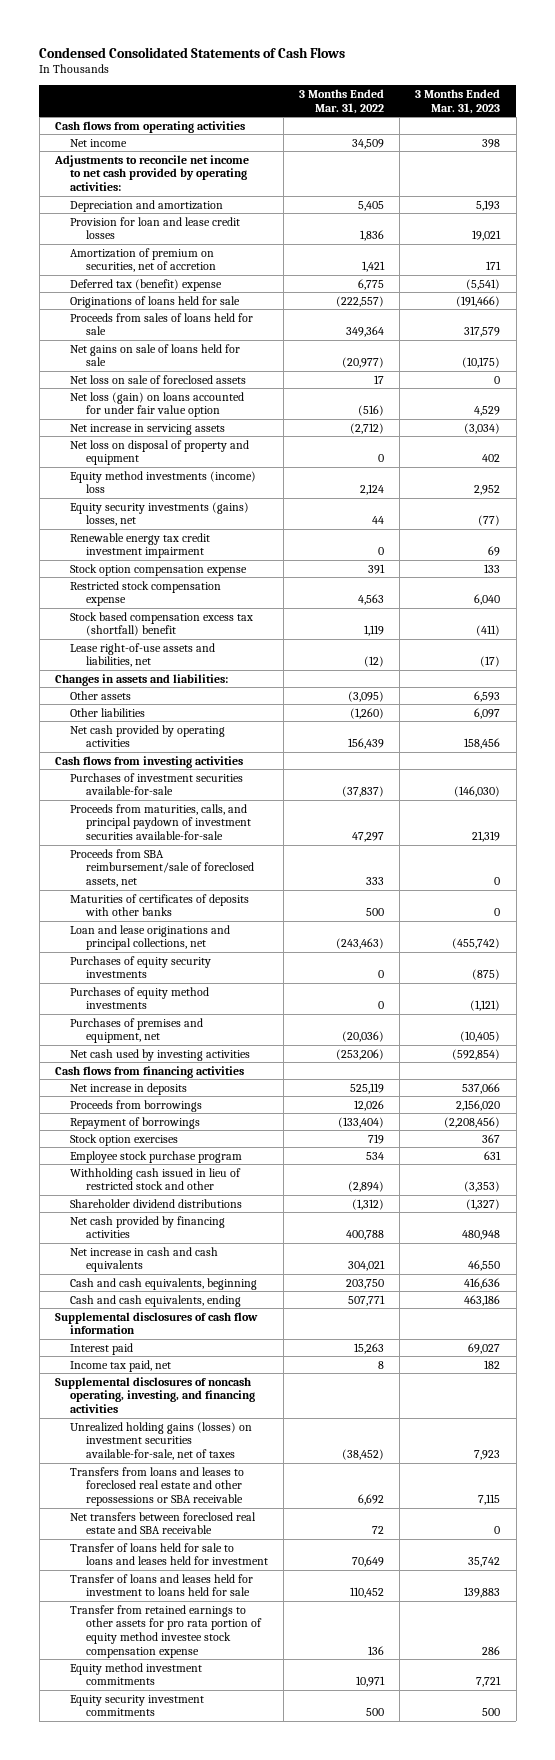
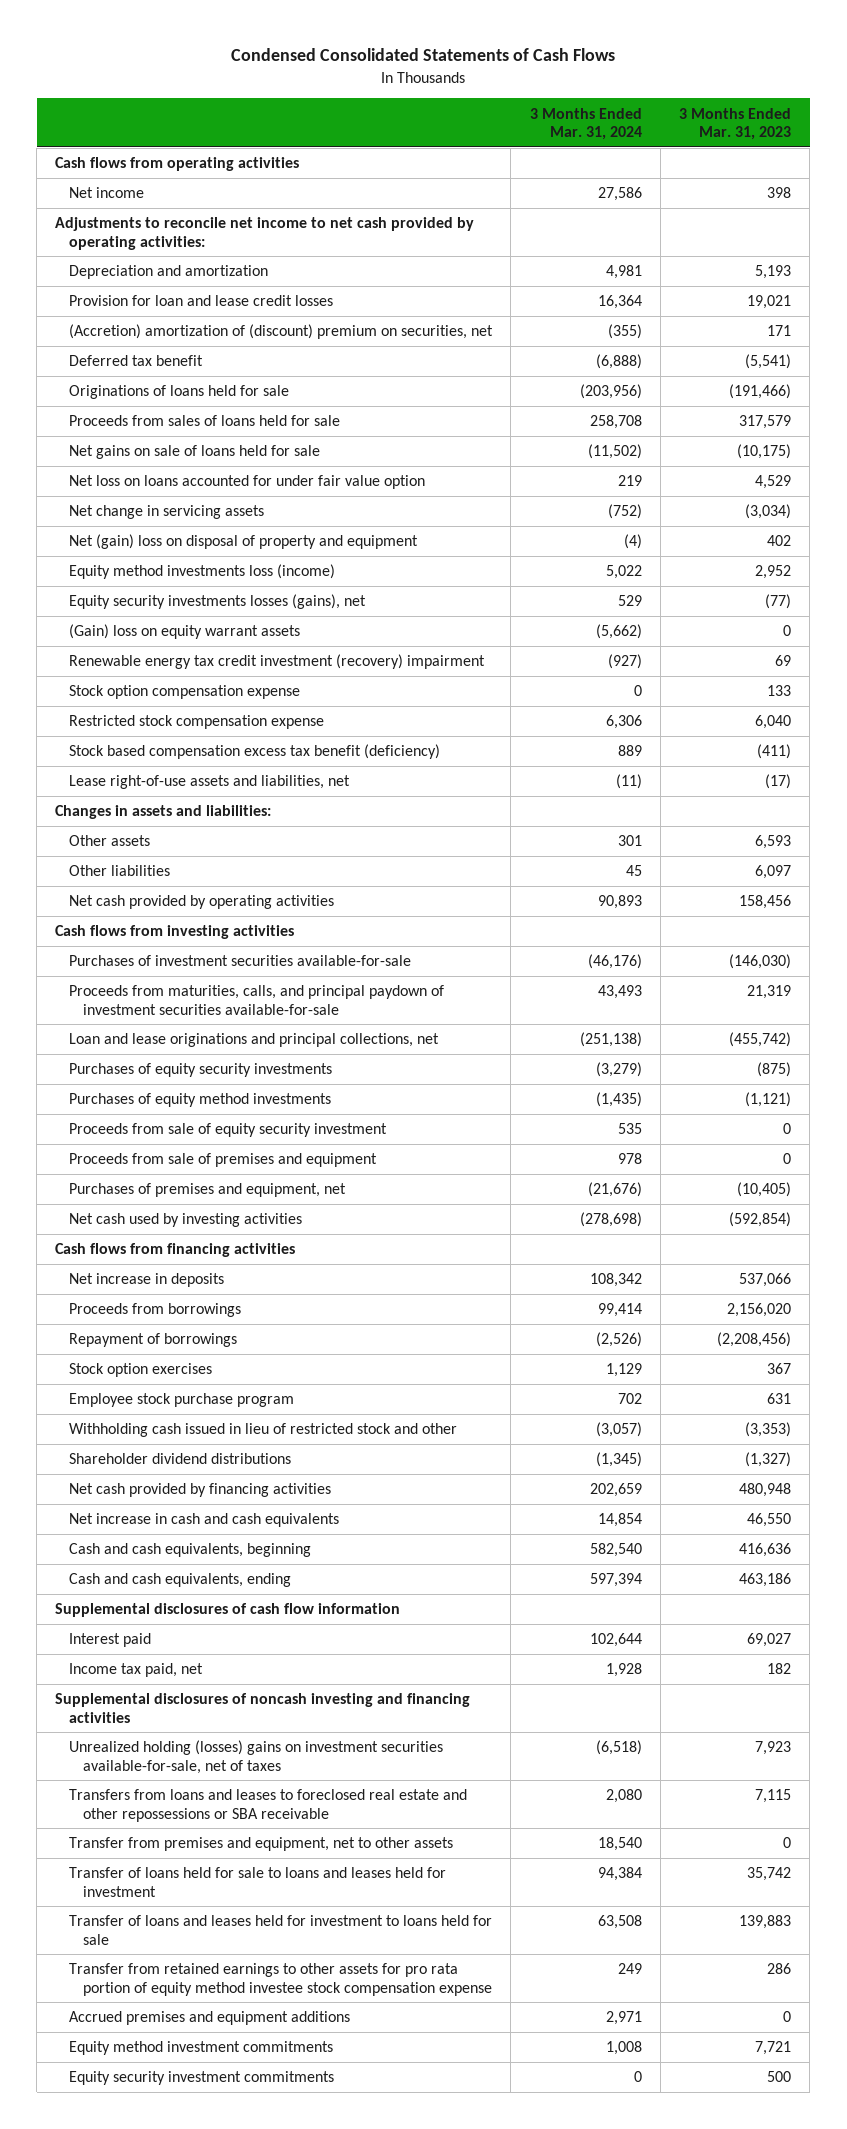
[299,88,385,114] 3 Months Ended Mar. 31, 2022 -> none
none -> [529,107,642,140] 3 Months Ended Mar. 31, 2024
[70,247,216,273] Amortization of premium on securities, net of accretion -> [69,324,494,340] (Accretion) amortization of (discount) premium on securities, net
[70,278,223,291] Deferred tax (benefit) expense -> [69,355,204,367] Deferred tax benefit
[70,374,247,384] Net loss on sale of foreclosed assets -> none
[70,391,245,418] Net loss (gain) on loans accounted for under fair value option -> [69,475,426,490] Net loss on loans accounted for under fair value option
[70,423,226,435] Net increase in servicing assets -> [69,505,265,520] Net change in servicing assets
[70,439,250,466] Net loss on disposal of property and equipment -> [69,534,419,550] Net (gain) loss on disposal of property and equipment
[70,470,257,494] Equity method investments (income) loss -> [69,564,336,580] Equity method investments loss (income)
[70,501,250,527] Equity security investments (gains) losses, net -> [69,594,367,610] Equity security investments losses (gains), net
none -> [69,624,301,640] (Gain) loss on equity warrant assets
[70,532,211,559] Renewable energy tax credit investment impairment -> [69,654,486,670] Renewable energy tax credit investment (recovery) impairment
[70,611,254,637] Stock based compensation excess tax (shortfall) benefit -> [69,744,441,760] Stock based compensation excess tax benefit (deficiency)
[70,848,254,888] Proceeds from SBA reimbursement/sale of foreclosed assets, net -> none
[70,893,250,917] Maturities of certificates of deposits with other banks -> none
none -> [69,1123,388,1138] Proceeds from sale of equity security investment
none -> [69,1153,378,1168] Proceeds from sale of premises and equipment
[54,1376,256,1414] Supplemental disclosures of noncash operating, investing, and financing activities -> [55,1693,471,1723] Supplemental disclosures of noncash investing and financing activities
[70,1421,253,1461] Unrealized holding gains (losses) on investment securities available-for-sale, net of taxes -> [69,1740,444,1774] Unrealized holding (losses) gains on investment securities available-for-sale, net of taxes
[70,1511,257,1535] Net transfers between foreclosed real estate and SBA receivable -> none
none -> [69,1837,454,1852] Transfer from premises and equipment, net to other assets
none -> [69,2011,351,2026] Accrued premises and equipment additions

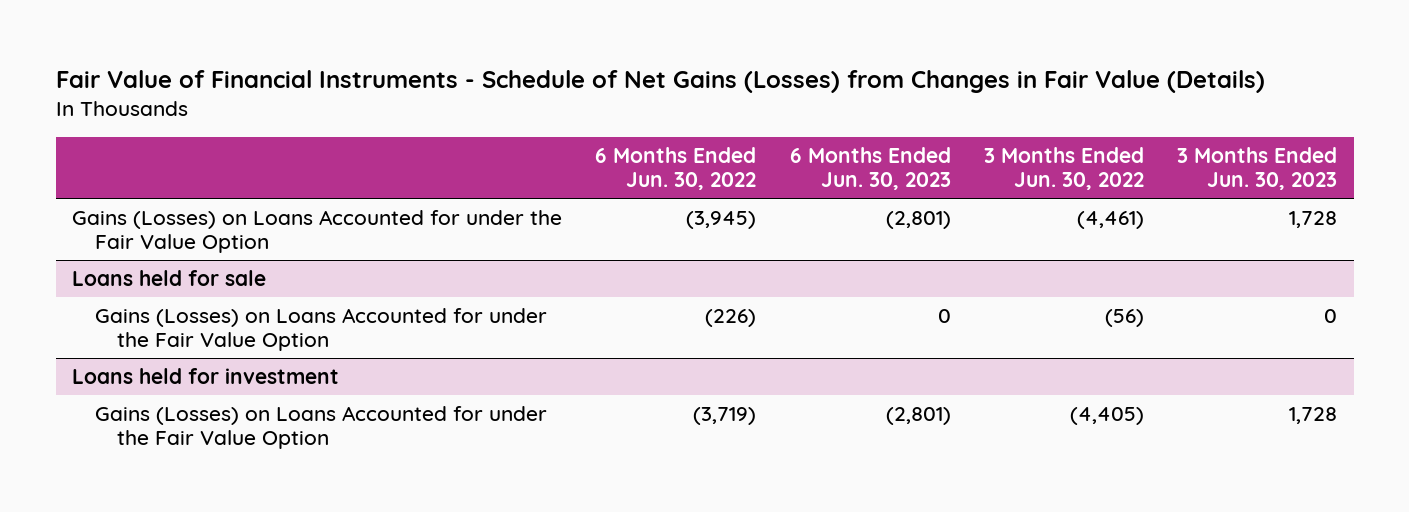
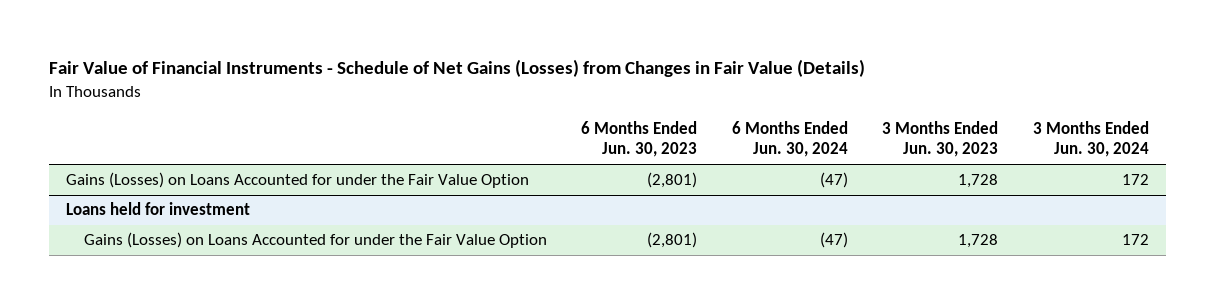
[595,147,757,191] 6 Months Ended Jun. 30, 2022 -> none
[983,147,1144,191] 3 Months Ended Jun. 30, 2022 -> none
none -> [731,120,848,158] 6 Months Ended Jun. 30, 2024
none -> [1032,120,1149,158] 3 Months Ended Jun. 30, 2024
[72,269,267,286] Loans held for sale -> none
[94,307,547,352] Gains (Losses) on Loans Accounted for under the Fair Value Option -> none

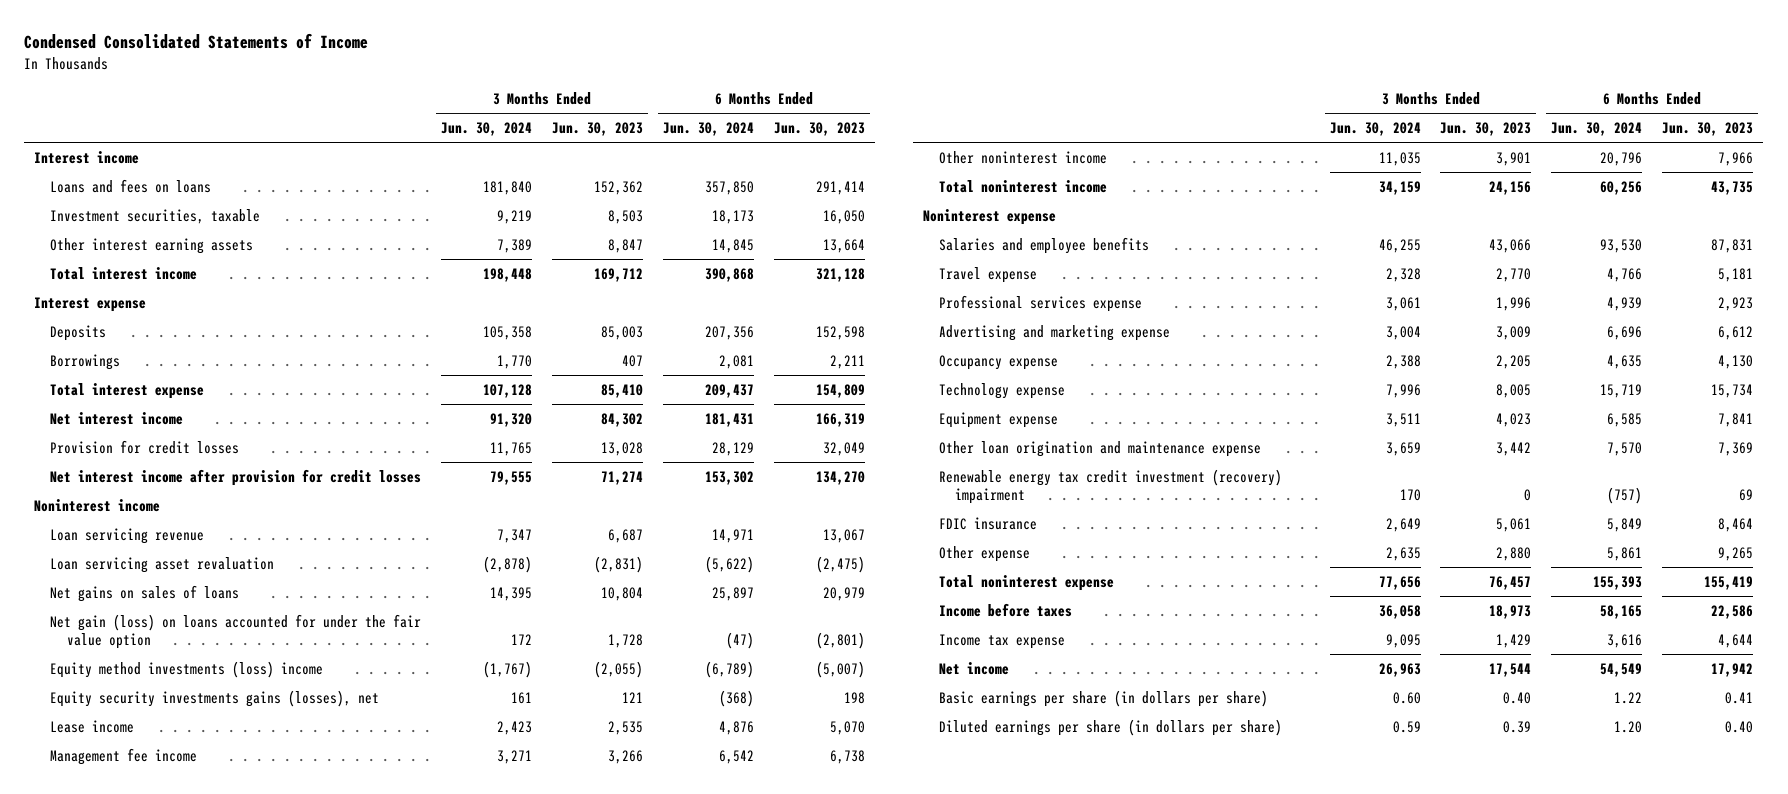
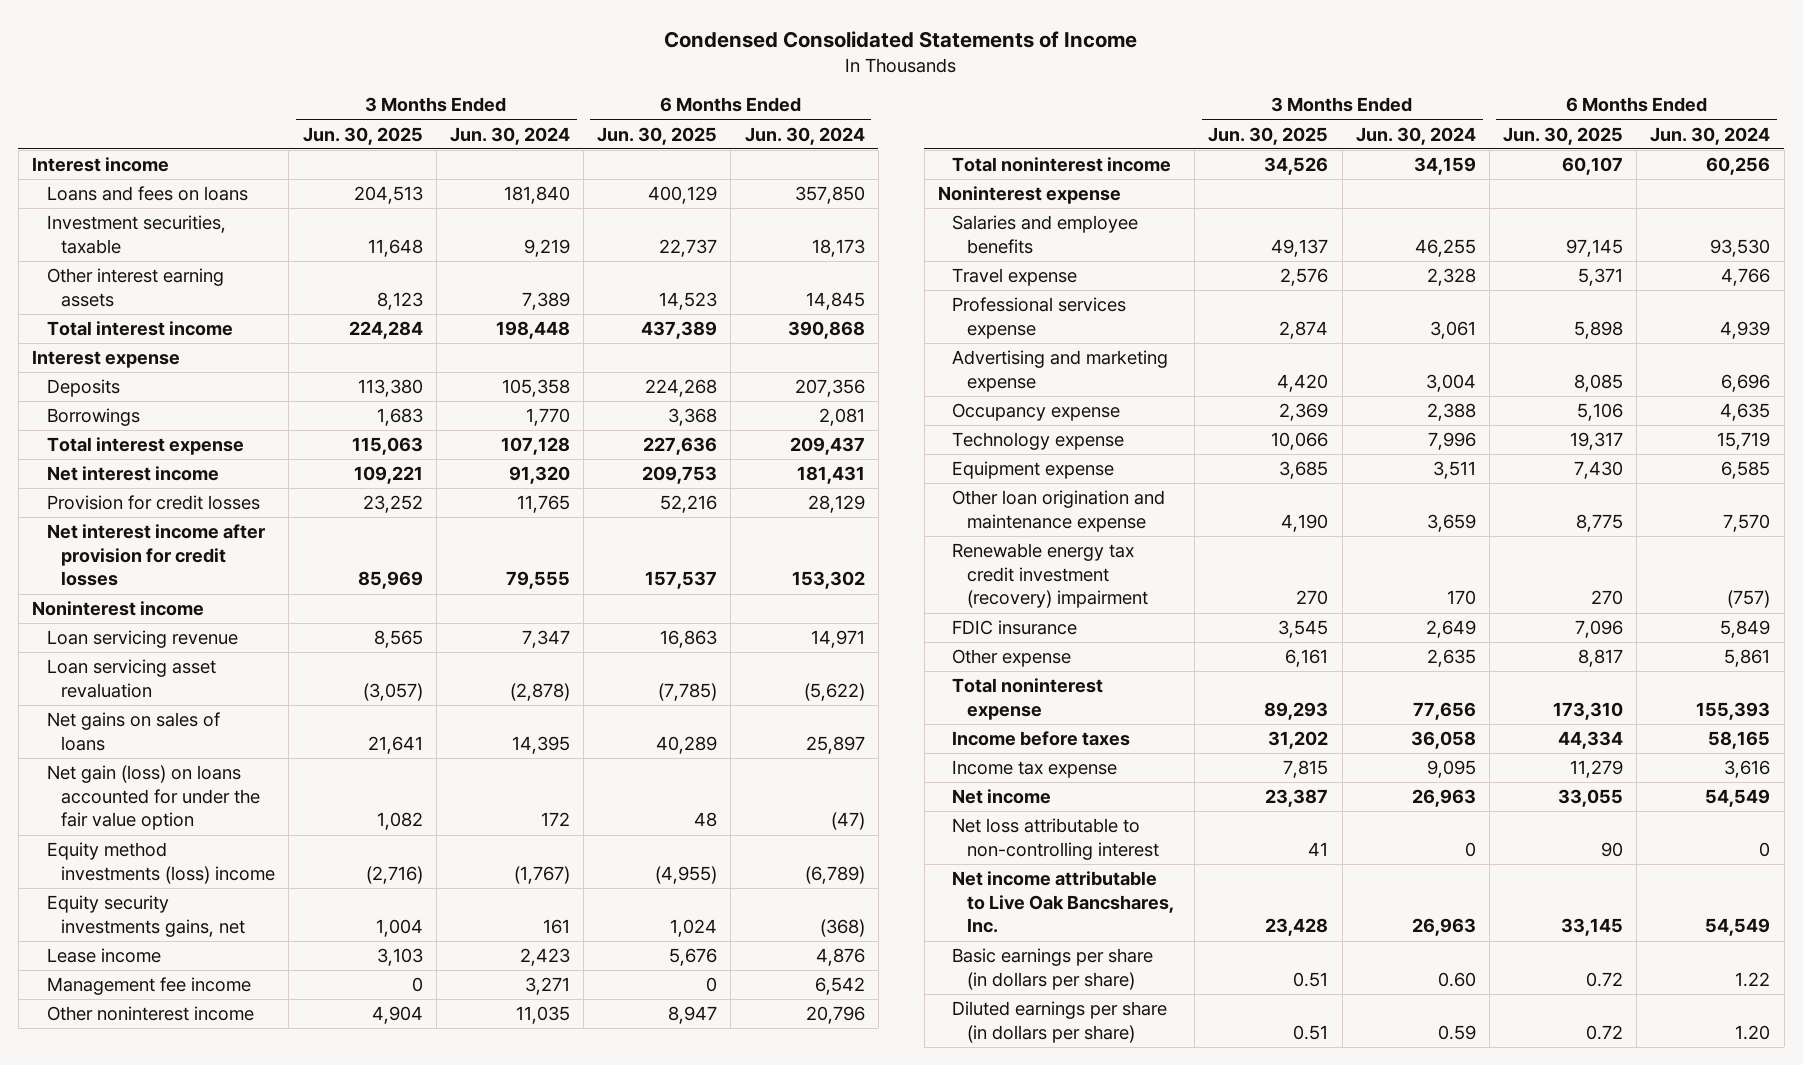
[552,121,644,136] Jun. 30, 2023 -> none
[773,121,865,136] Jun. 30, 2023 -> none
none -> [302,126,423,145] Jun. 30, 2025
none -> [597,126,718,145] Jun. 30, 2025
[50,689,380,707] Equity security investments gains (losses), net -> [46,895,246,937] Equity security investments gains, net
none -> [952,818,1160,860] Net loss attributable to non-controlling interest
none -> [952,871,1175,934] Net income attributable to Live Oak Bancshares, Inc.

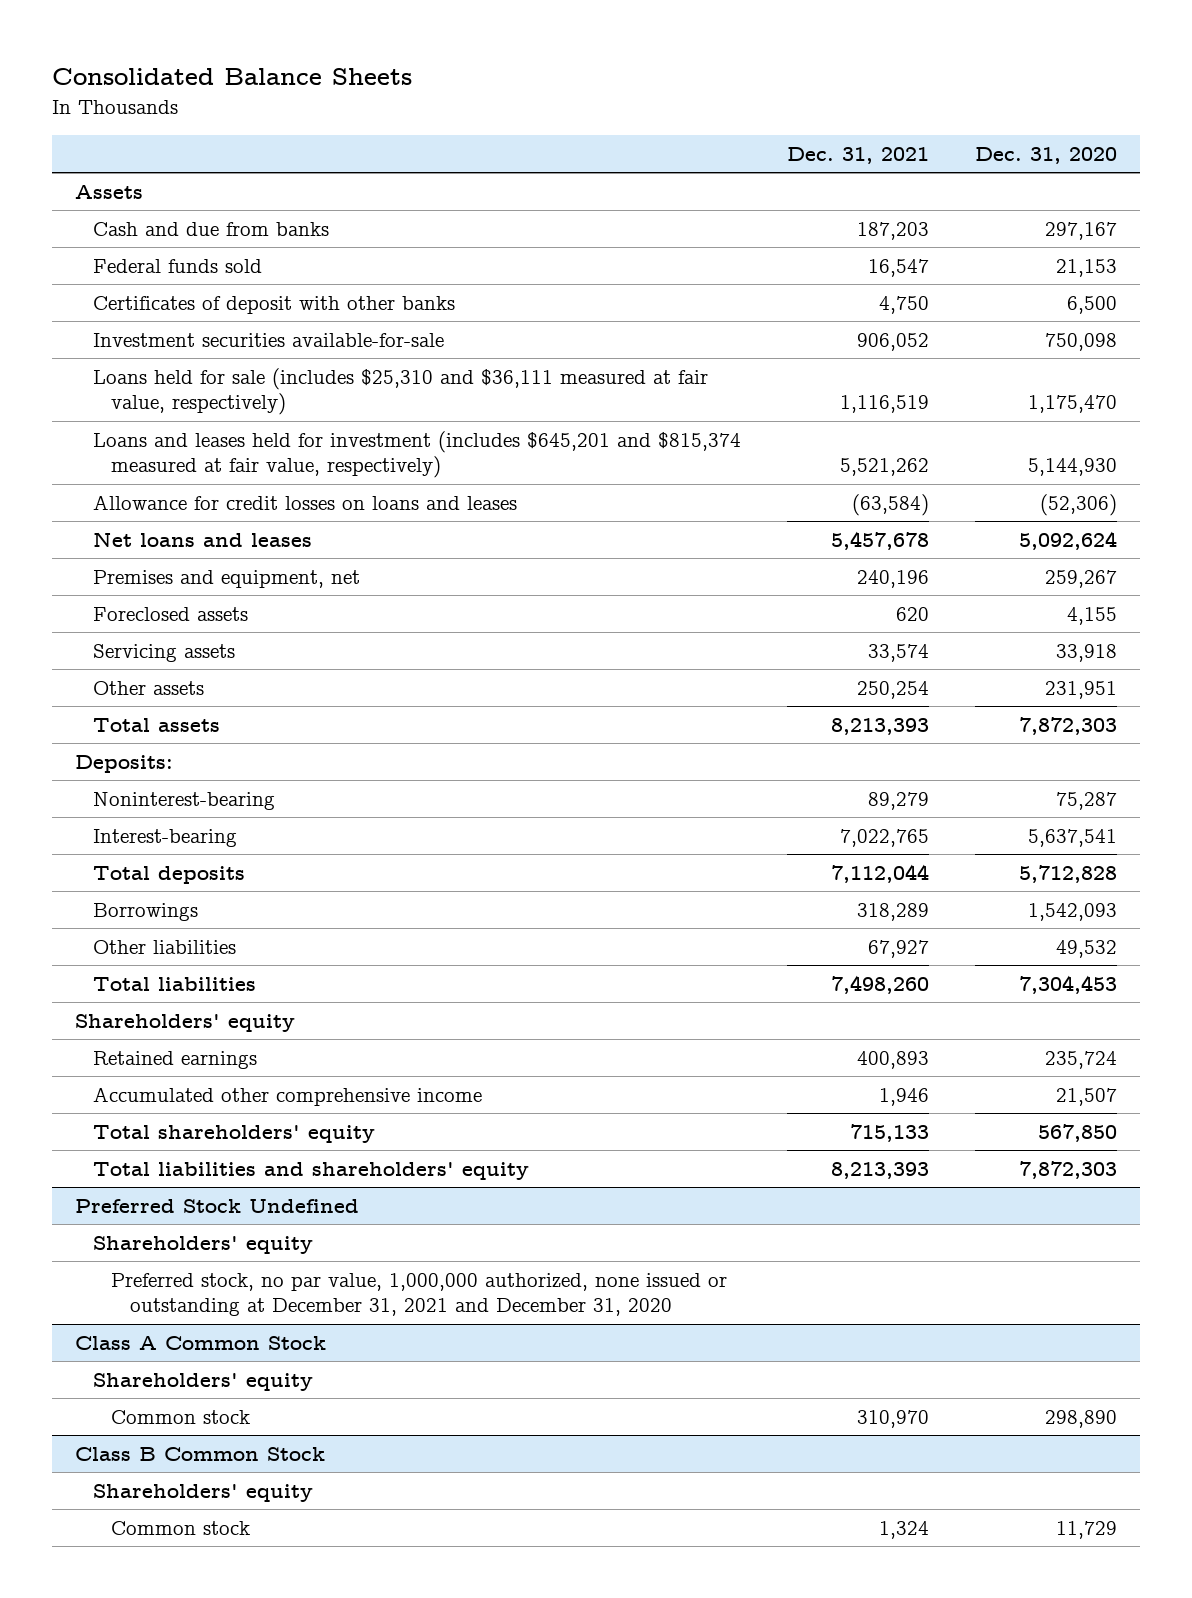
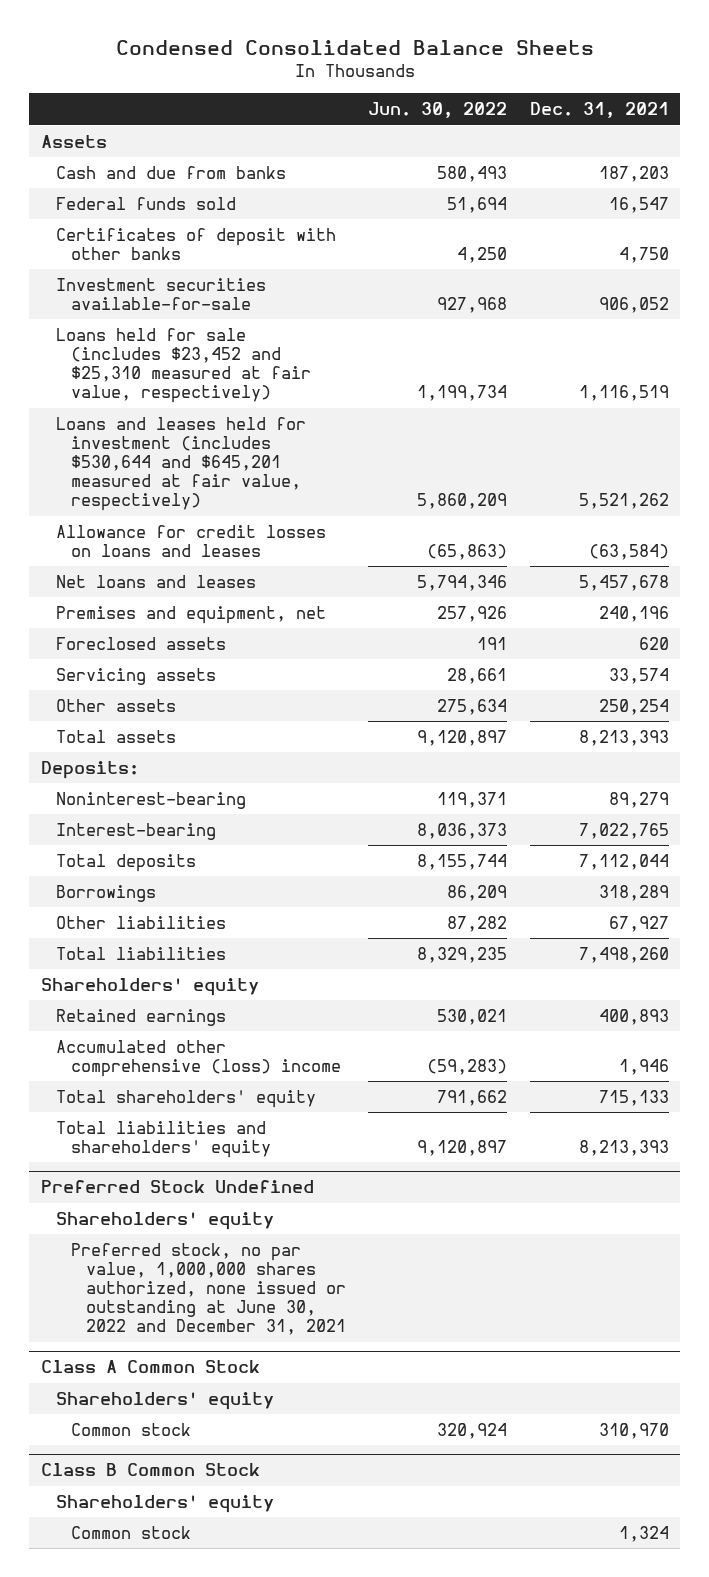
[52,68,413,86] Consolidated Balance Sheets -> [115,39,594,55] Condensed Consolidated Balance Sheets
[974,146,1117,164] Dec. 31, 2020 -> none
none -> [368,102,508,119] Jun. 30, 2022
[93,368,709,416] Loans held for sale (includes $25,310 and $36,111 measured at fair value, respectively) -> [55,327,311,404] Loans held for sale (includes $23,452 and $25,310 measured at fair value, respectively)
[93,431,742,479] Loans and leases held for investment (includes $645,201 and $815,374 measured at fair value, respectively) -> [55,416,306,512] Loans and leases held for investment (includes $530,644 and $645,201 measured at fair value, respectively)
[93,1087,483,1107] Accumulated other comprehensive income -> [55,1039,341,1077] Accumulated other comprehensive (loss) income
[111,1273,728,1317] Preferred stock, no par value, 1,000,000 authorized, none issued or outstanding at December 31, 2021 and December 31, 2020 -> [70,1242,346,1336] Preferred stock, no par value, 1,000,000 shares authorized, none issued or outstanding at June 30, 2022 and December 31, 2021

